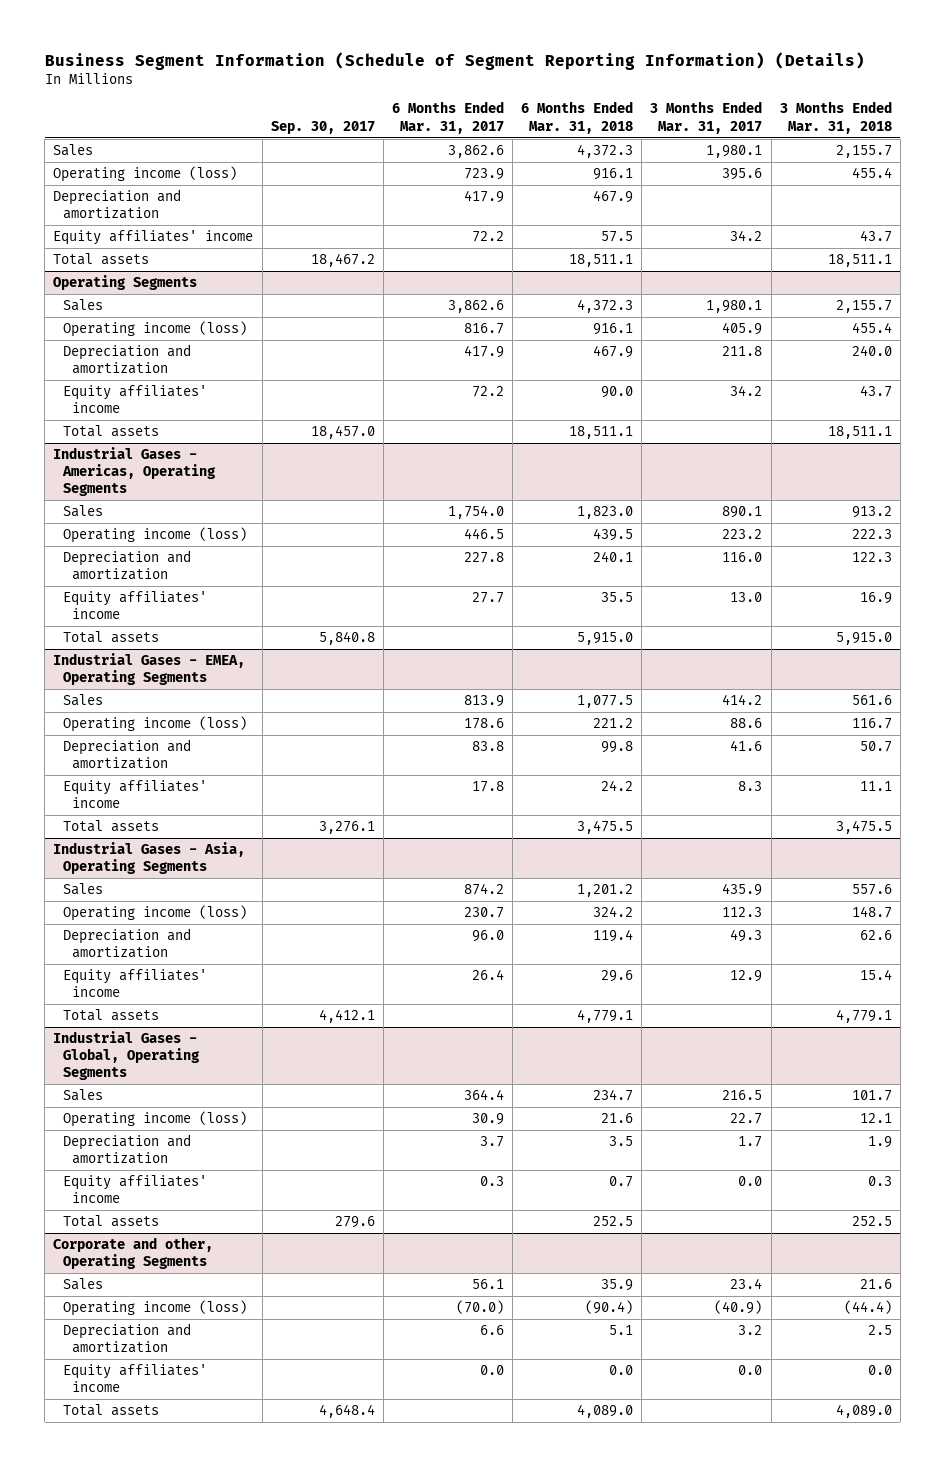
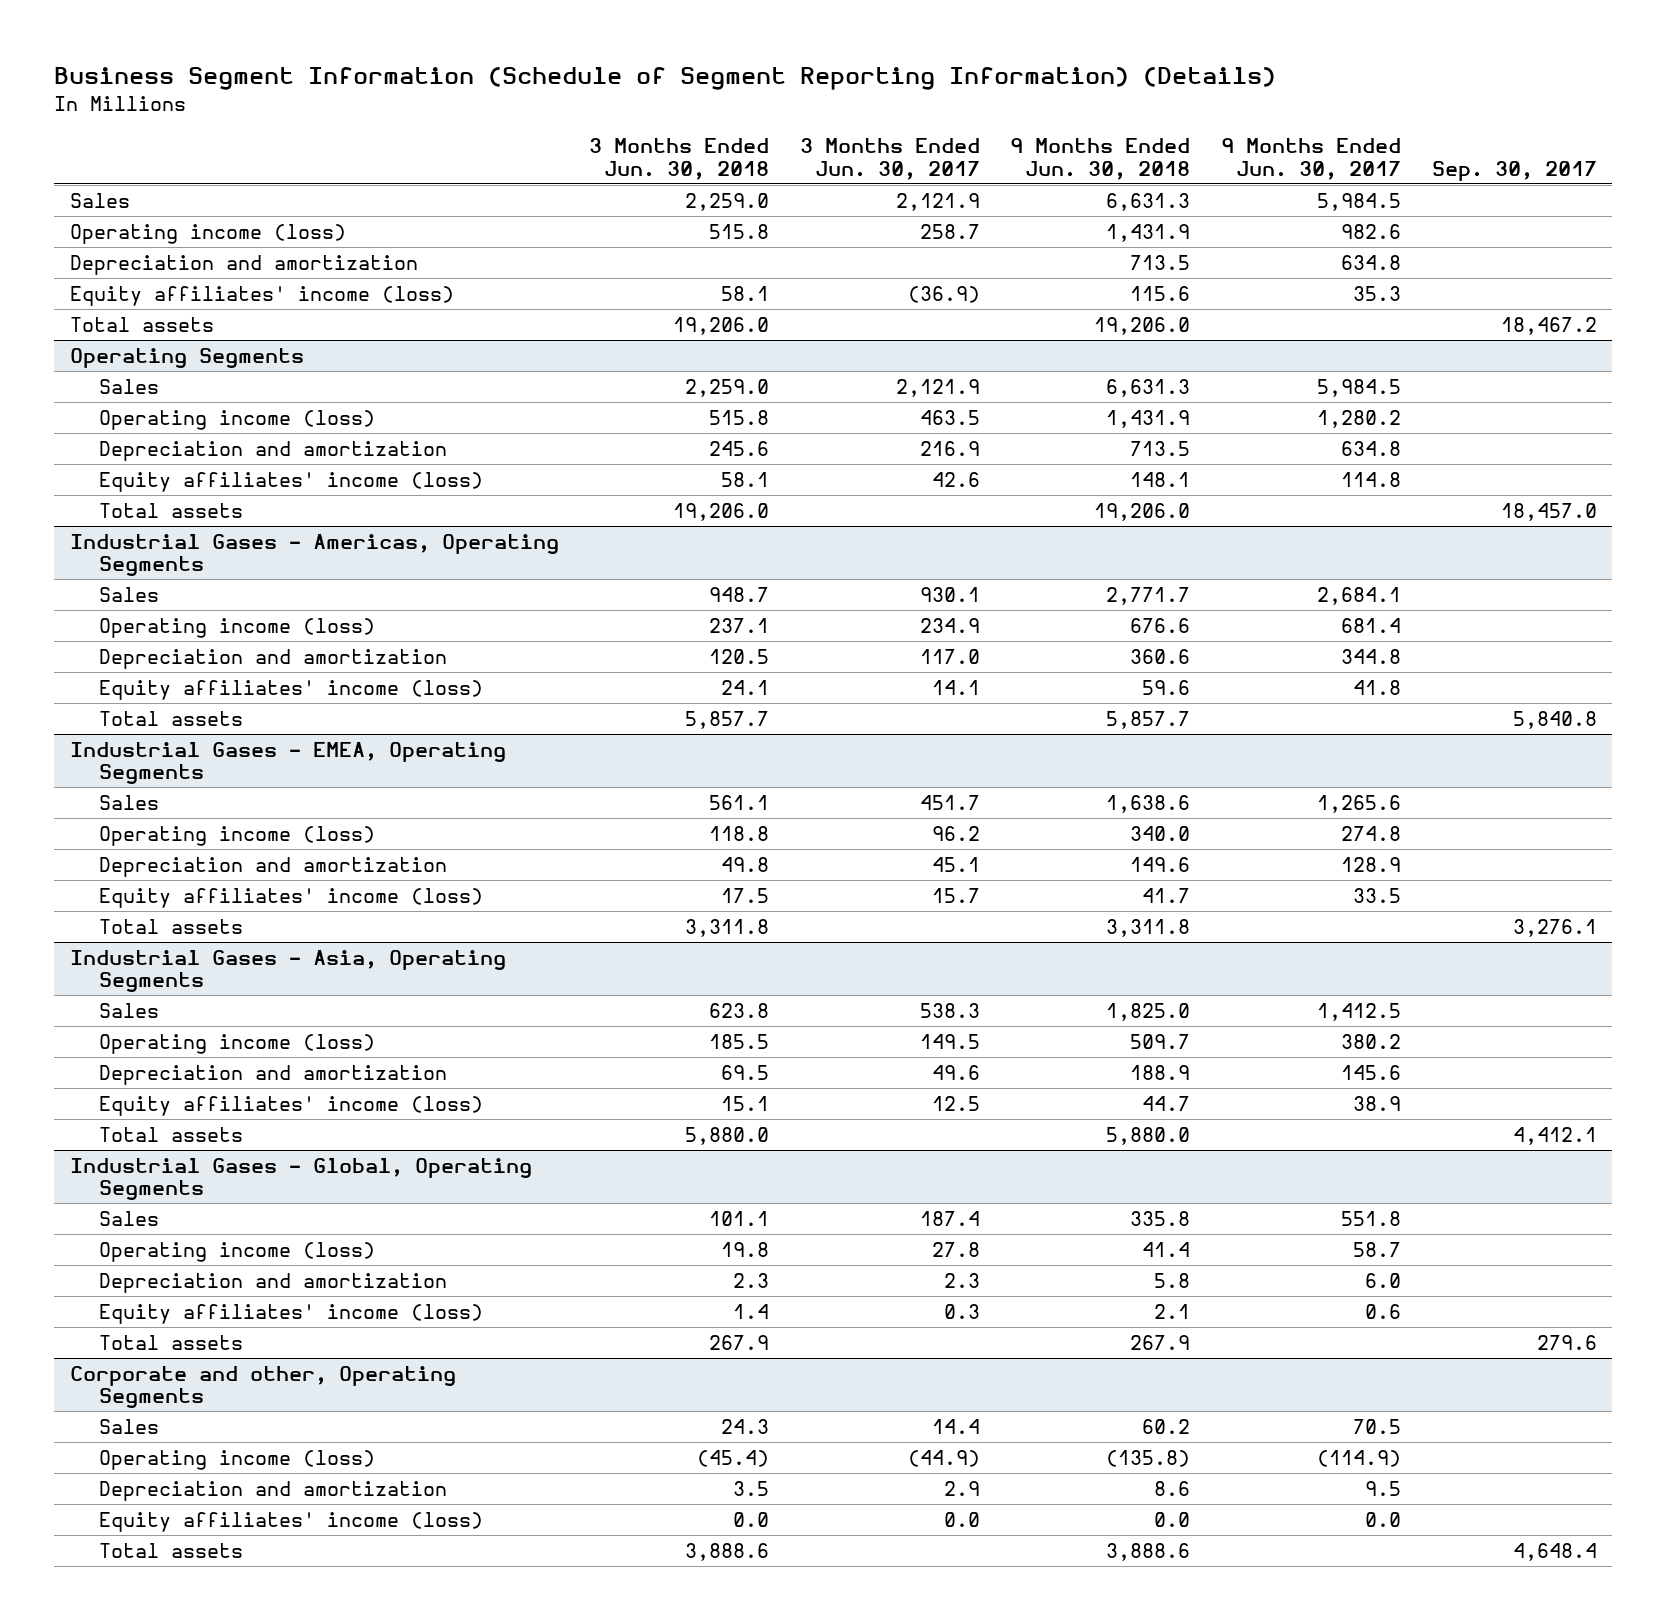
[391,101,504,134] 6 Months Ended Mar. 31, 2017 -> none
[521,101,634,134] 6 Months Ended Mar. 31, 2018 -> none
[650,101,763,134] 3 Months Ended Mar. 31, 2017 -> none
[779,101,892,134] 3 Months Ended Mar. 31, 2018 -> none
none -> [589,137,770,180] 3 Months Ended Jun. 30, 2018
none -> [799,137,980,180] 3 Months Ended Jun. 30, 2017
none -> [1010,137,1191,180] 9 Months Ended Jun. 30, 2018
none -> [1220,137,1401,180] 9 Months Ended Jun. 30, 2017
[53,230,254,246] Equity affiliates' income -> [69,285,454,306] Equity affiliates' income (loss)
[62,385,207,414] Equity affiliates' income -> [99,471,484,492] Equity affiliates' income (loss)
[62,591,207,620] Equity affiliates' income -> [99,679,484,700] Equity affiliates' income (loss)
[62,780,207,809] Equity affiliates' income -> [99,887,484,908] Equity affiliates' income (loss)
[62,969,207,998] Equity affiliates' income -> [99,1095,484,1116] Equity affiliates' income (loss)
[62,1175,207,1204] Equity affiliates' income -> [99,1303,484,1324] Equity affiliates' income (loss)
[62,1364,207,1393] Equity affiliates' income -> [99,1511,484,1532] Equity affiliates' income (loss)

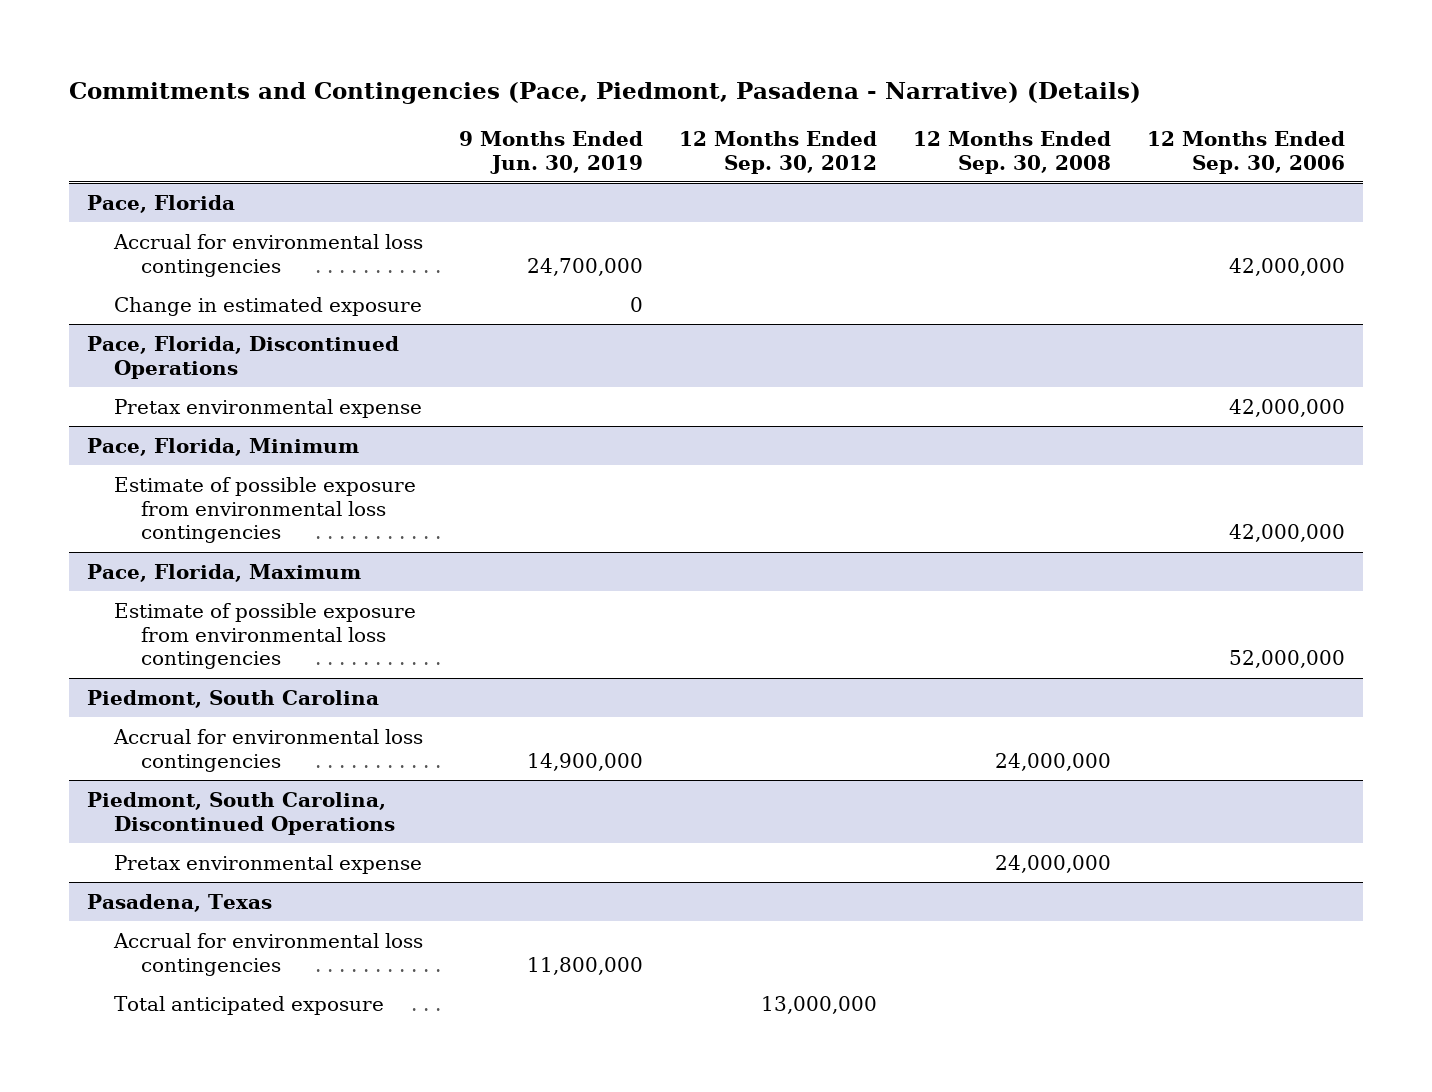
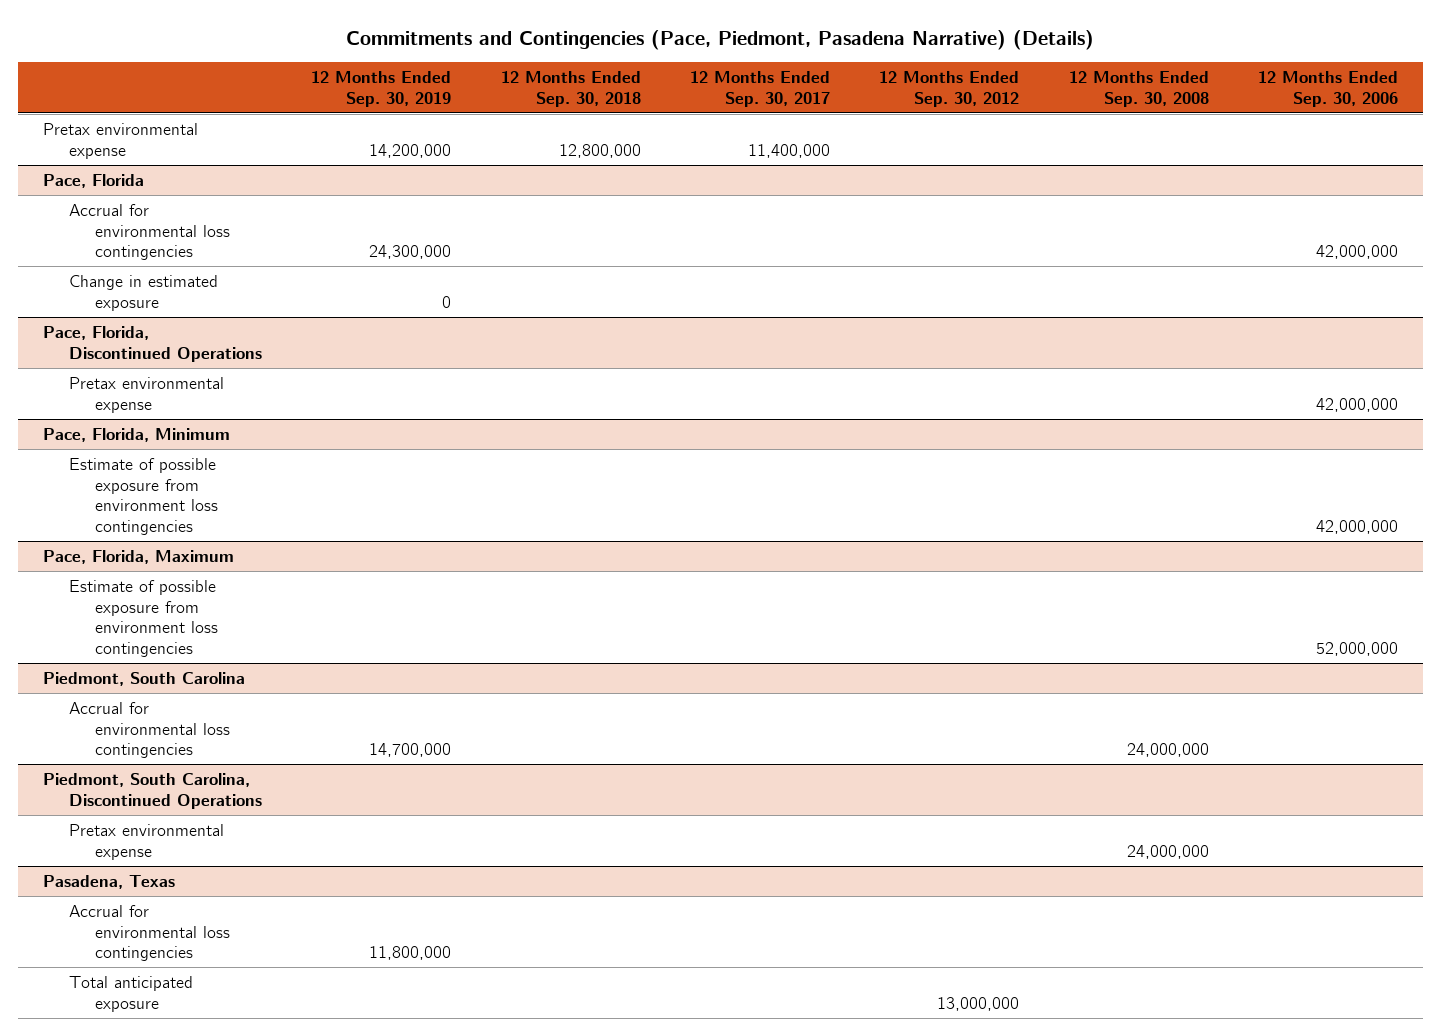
[68,82,1141,105] Commitments and Contingencies (Pace, Piedmont, Pasadena - Narrative) (Details) -> [346,29,1095,50] Commitments and Contingencies (Pace, Piedmont, Pasadena Narrative) (Details)
[458,130,643,174] 9 Months Ended Jun. 30, 2019 -> none
none -> [311,71,452,107] 12 Months Ended Sep. 30, 2019
none -> [500,71,641,107] 12 Months Ended Sep. 30, 2018
none -> [689,71,830,107] 12 Months Ended Sep. 30, 2017
none -> [42,123,198,159] Pretax environmental expense
[113,476,416,544] Estimate of possible exposure from environmental loss contingencies -> [68,458,218,535] Estimate of possible exposure from environment loss contingencies
[113,602,416,670] Estimate of possible exposure from environmental loss contingencies -> [68,580,218,657] Estimate of possible exposure from environment loss contingencies

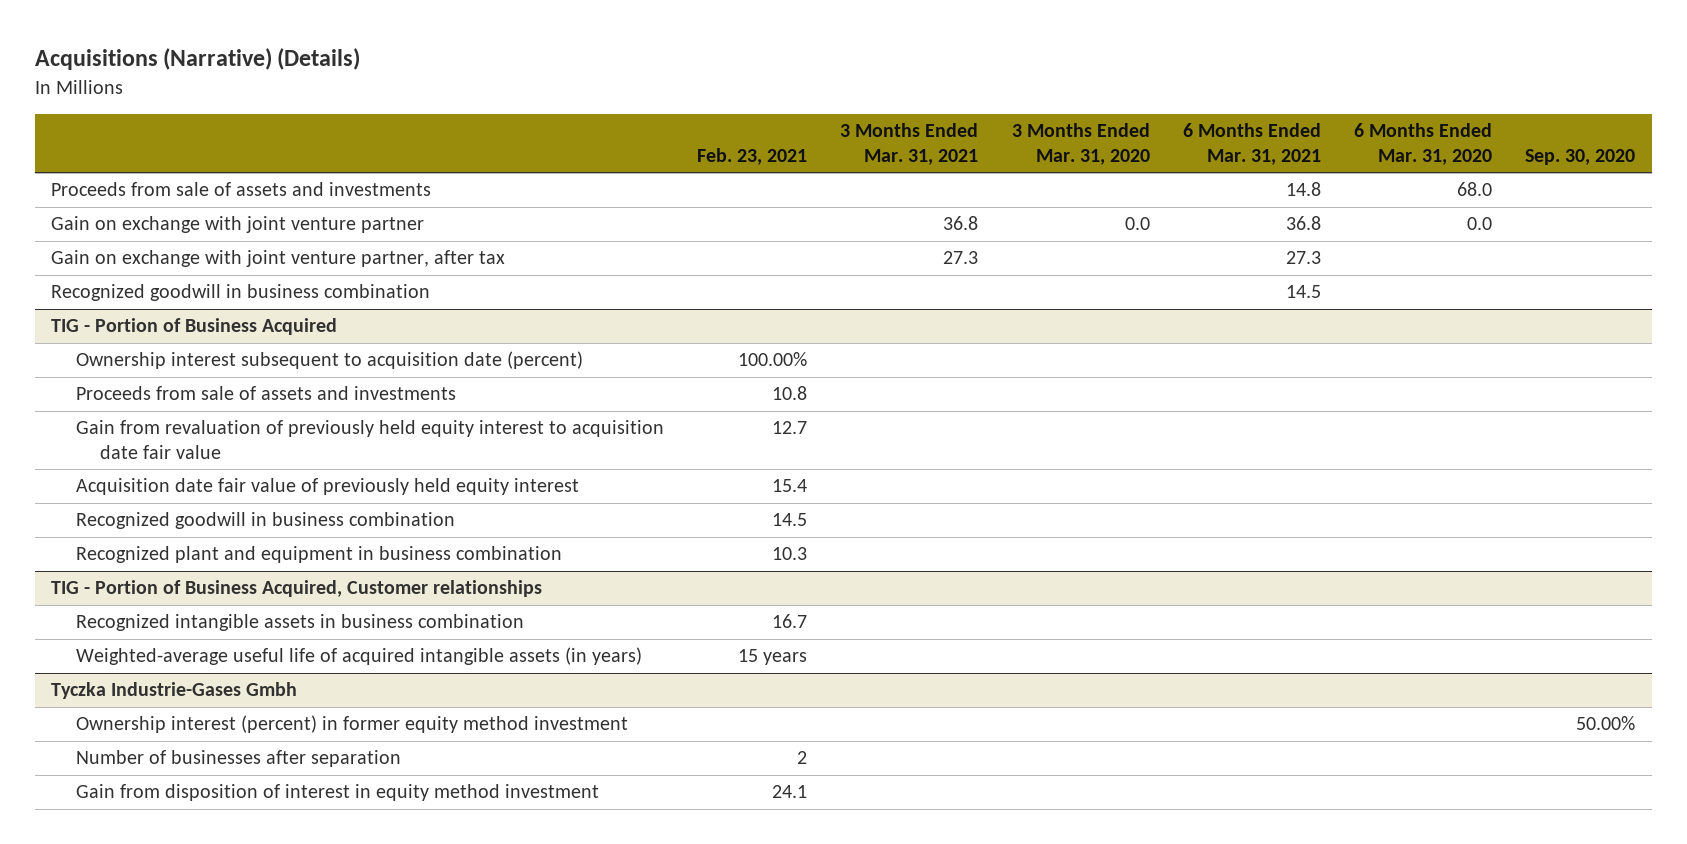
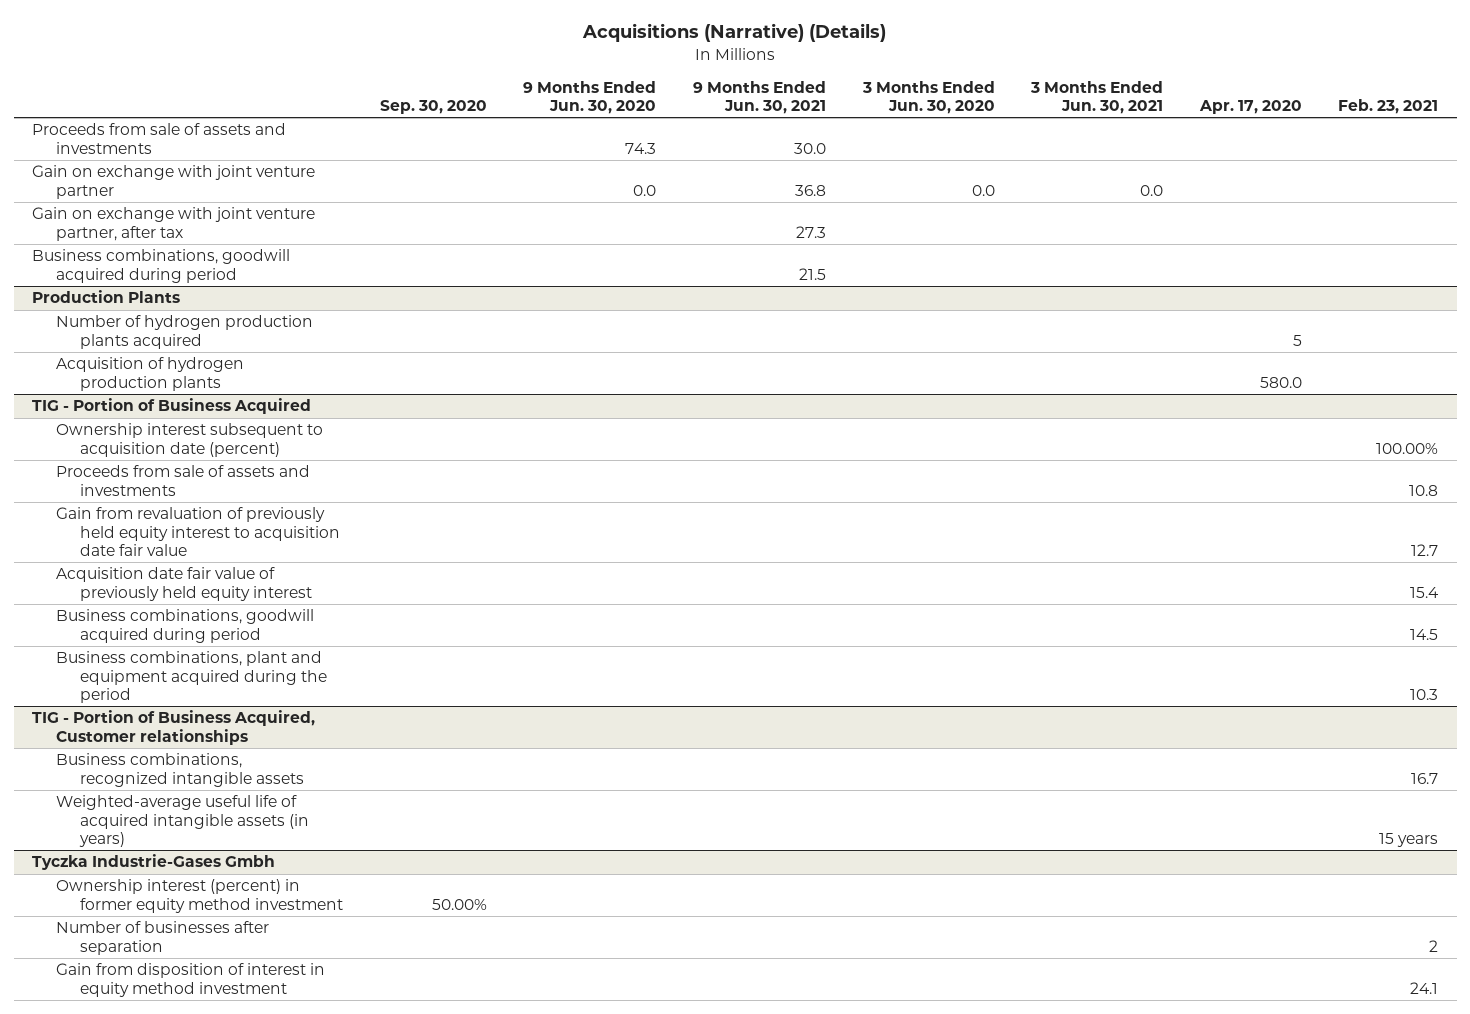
[840,123,979,165] 3 Months Ended Mar. 31, 2021 -> none
[1011,123,1150,165] 3 Months Ended Mar. 31, 2020 -> none
[1182,123,1321,165] 6 Months Ended Mar. 31, 2021 -> none
[1354,123,1493,165] 6 Months Ended Mar. 31, 2020 -> none
none -> [523,80,657,114] 9 Months Ended Jun. 30, 2020
none -> [692,80,826,114] 9 Months Ended Jun. 30, 2021
none -> [861,80,995,114] 3 Months Ended Jun. 30, 2020
none -> [1030,80,1164,114] 3 Months Ended Jun. 30, 2021
none -> [1198,99,1302,114] Apr. 17, 2020
[51,284,431,302] Recognized goodwill in business combination -> [32,249,291,283] Business combinations, goodwill acquired during period
none -> [32,290,181,304] Production Plants
none -> [56,315,314,349] Number of hydrogen production plants acquired
none -> [56,357,245,391] Acquisition of hydrogen production plants
[75,512,455,530] Recognized goodwill in business combination -> [56,609,315,643] Business combinations, goodwill acquired during period
[75,546,562,564] Recognized plant and equipment in business combination -> [56,651,328,703] Business combinations, plant and equipment acquired during the period
[75,614,524,632] Recognized intangible assets in business combination -> [56,753,305,787] Business combinations, recognized intangible assets

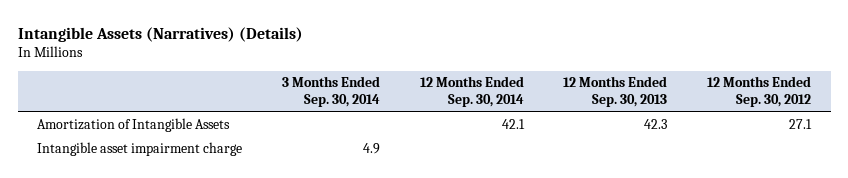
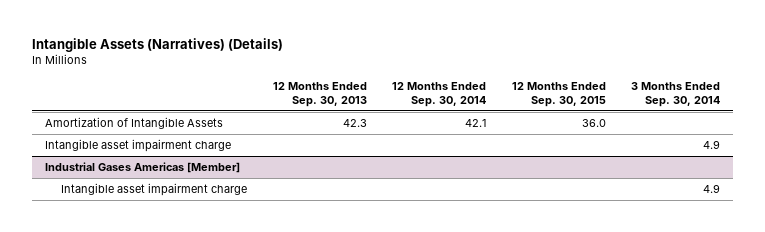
[707,76,812,108] 12 Months Ended Sep. 30, 2012 -> none
none -> [511,82,606,107] 12 Months Ended Sep. 30, 2015
none -> [44,161,240,173] Industrial Gases Americas [Member]
none -> [61,182,248,196] Intangible asset impairment charge

